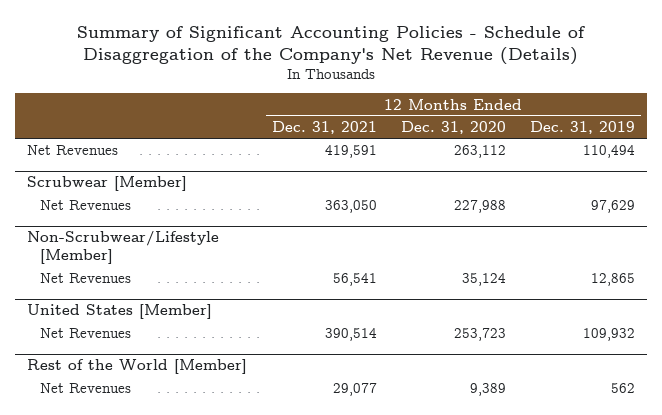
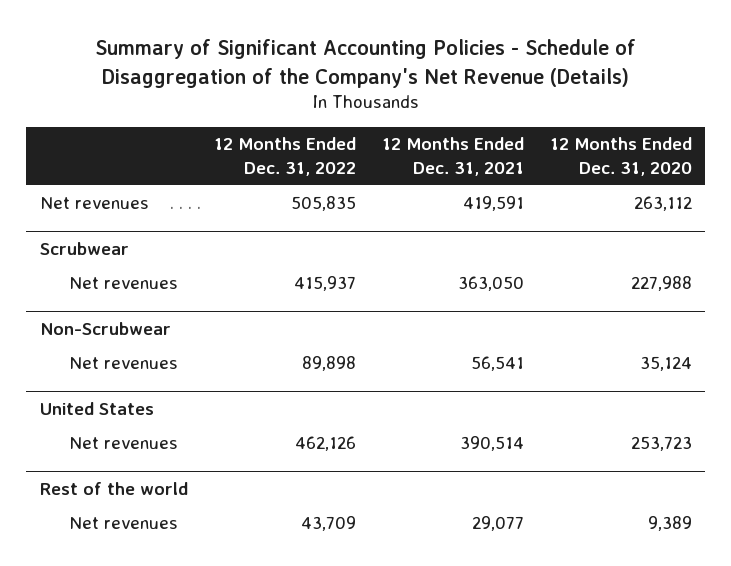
[529,121,635,135] Dec. 31, 2019 -> none
none -> [213,137,356,176] 12 Months Ended Dec. 31, 2022
[27,145,119,156] Net Revenues -> [39,197,149,210] Net revenues
[27,176,188,192] Scrubwear [Member] -> [39,242,129,256] Scrubwear
[39,200,131,211] Net Revenues -> [68,277,178,290] Net revenues
[27,231,220,265] Non-Scrubwear/Lifestyle [Member] -> [39,322,171,336] Non-Scrubwear
[39,273,131,284] Net Revenues -> [68,357,178,370] Net revenues
[27,304,213,320] United States [Member] -> [39,402,154,416] United States
[39,328,131,339] Net Revenues -> [68,437,178,450] Net revenues
[27,359,248,375] Rest of the World [Member] -> [39,482,188,496] Rest of the world
[39,383,131,394] Net Revenues -> [68,517,178,530] Net revenues

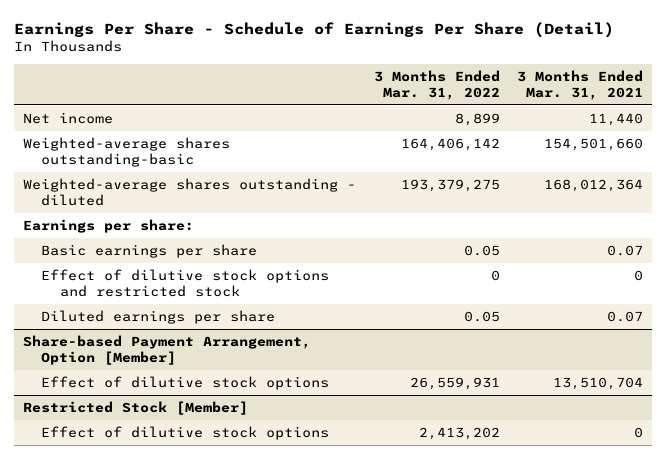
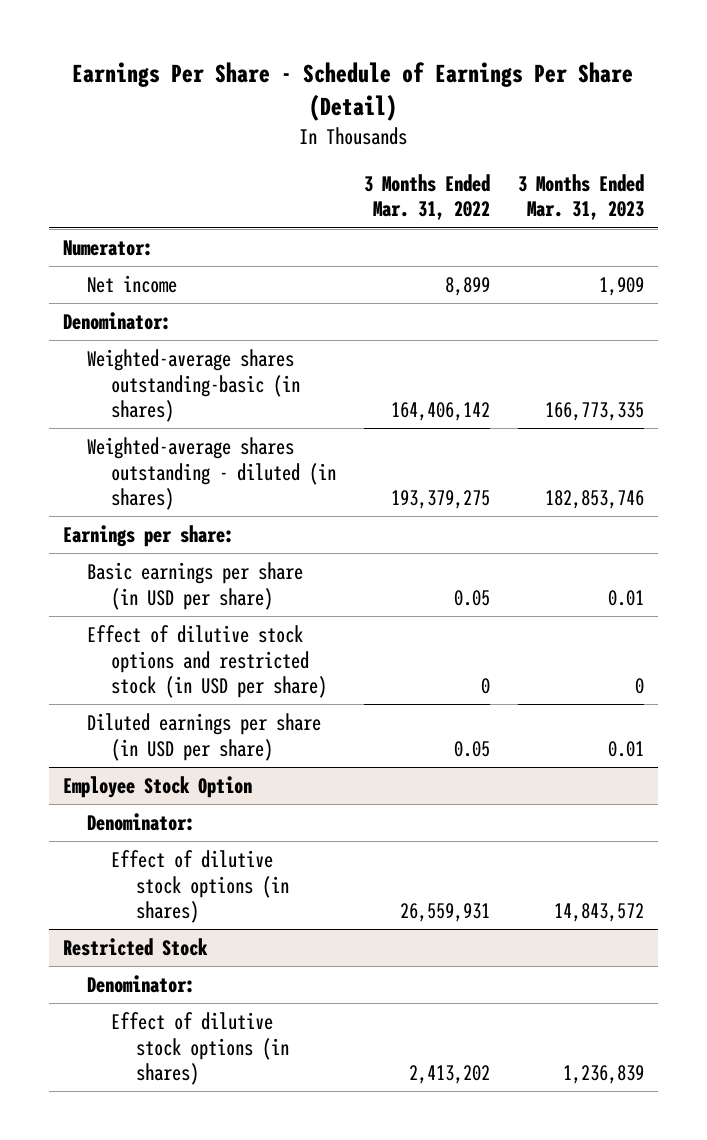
[517,70,644,100] 3 Months Ended Mar. 31, 2021 -> none
none -> [517,173,644,221] 3 Months Ended Mar. 31, 2023
none -> [62,240,153,257] Numerator:
none -> [62,312,171,331] Denominator:
[23,136,231,167] Weighted-average shares outstanding-basic -> [87,349,301,423] Weighted-average shares outstanding-basic (in shares)
[23,177,357,206] Weighted-average shares outstanding - diluted -> [87,437,337,511] Weighted-average shares outstanding - diluted (in shares)
[41,243,258,258] Basic earnings per share -> [87,562,304,610] Basic earnings per share (in USD per share)
[41,268,330,297] Effect of dilutive stock options and restricted stock -> [87,625,328,699] Effect of dilutive stock options and restricted stock (in USD per share)
[41,309,276,324] Diluted earnings per share -> [87,713,322,761] Diluted earnings per share (in USD per share)
[23,334,312,365] Share-based Payment Arrangement, Option [Member] -> [62,776,252,799] Employee Stock Option
none -> [87,813,196,832] Denominator:
[41,375,330,390] Effect of dilutive stock options -> [111,850,289,924] Effect of dilutive stock options (in shares)
[23,400,249,415] Restricted Stock [Member] -> [62,938,208,957] Restricted Stock
none -> [87,975,196,994] Denominator:
[41,425,330,440] Effect of dilutive stock options -> [111,1012,289,1086] Effect of dilutive stock options (in shares)

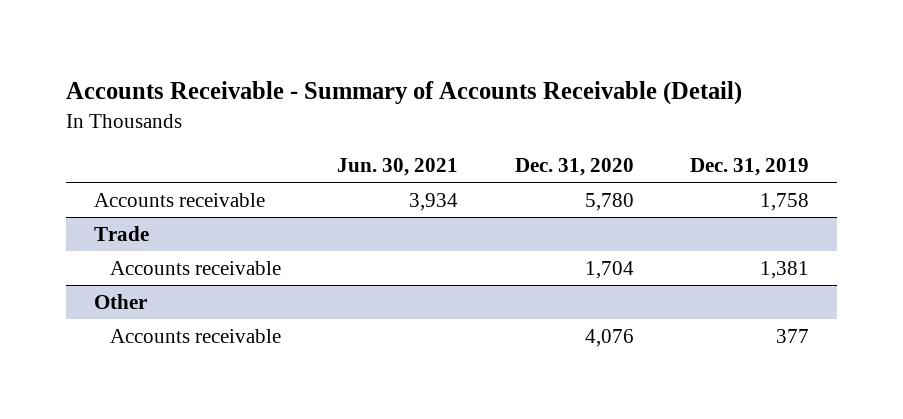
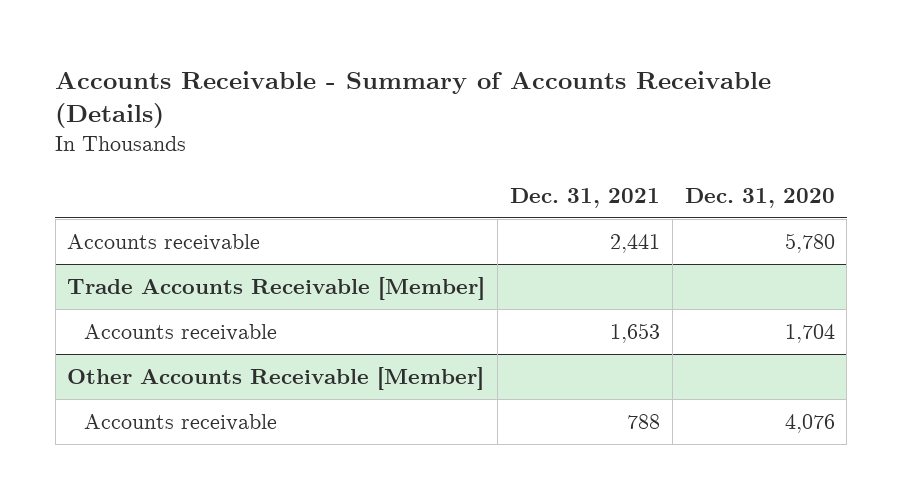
[66,80,743,105] Accounts Receivable - Summary of Accounts Receivable (Detail) -> [55,70,772,129] Accounts Receivable - Summary of Accounts Receivable (Details)
[337,158,459,177] Jun. 30, 2021 -> none
[690,158,810,177] Dec. 31, 2019 -> none
none -> [510,187,661,208] Dec. 31, 2021
[94,225,150,241] Trade -> [67,276,486,300] Trade Accounts Receivable [Member]
[94,293,148,309] Other -> none
none -> [67,366,485,390] Other Accounts Receivable [Member]

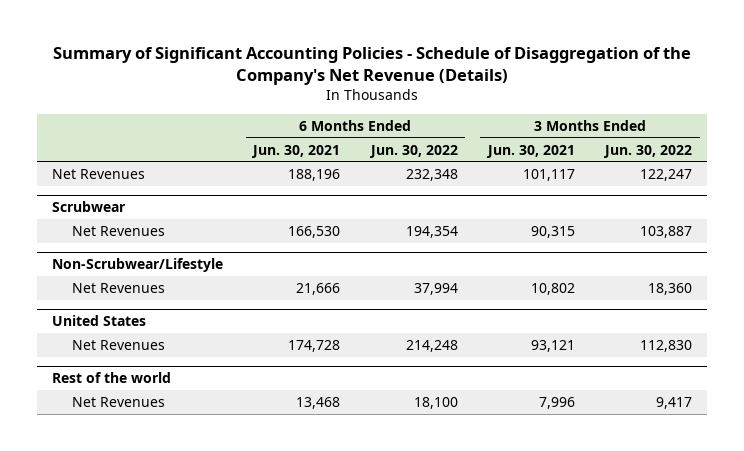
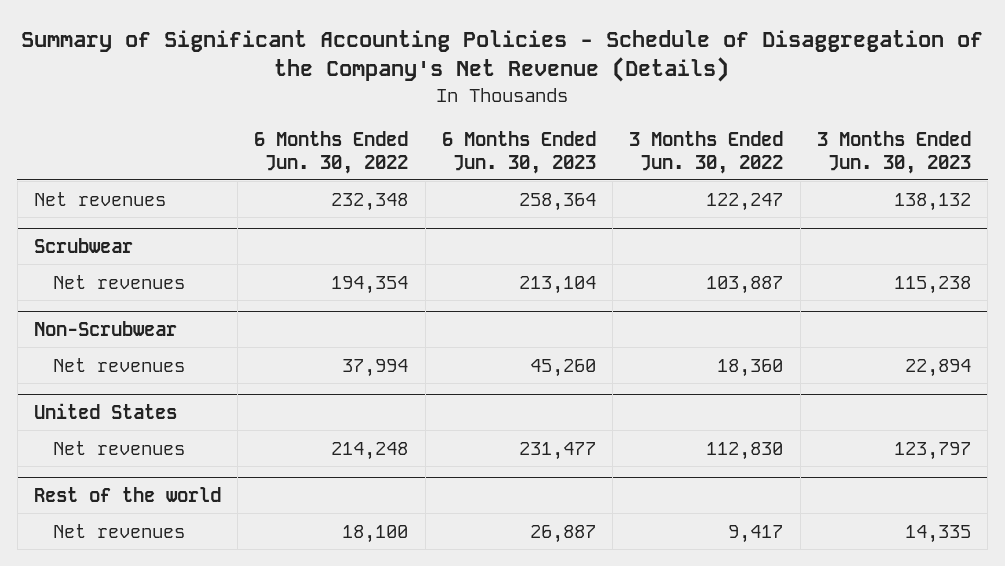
[251,144,341,158] Jun. 30, 2021 -> none
[485,144,575,158] Jun. 30, 2021 -> none
none -> [441,130,596,174] 6 Months Ended Jun. 30, 2023
none -> [817,130,972,174] 3 Months Ended Jun. 30, 2023
[52,168,146,179] Net Revenues -> [33,191,166,206] Net revenues
[71,225,165,236] Net Revenues -> [52,274,185,289] Net revenues
[52,257,224,272] Non-Scrubwear/Lifestyle -> [33,321,177,337] Non-Scrubwear
[71,282,165,293] Net Revenues -> [52,357,185,372] Net revenues
[71,339,165,350] Net Revenues -> [52,440,185,455] Net revenues
[71,396,165,407] Net Revenues -> [52,523,185,538] Net revenues

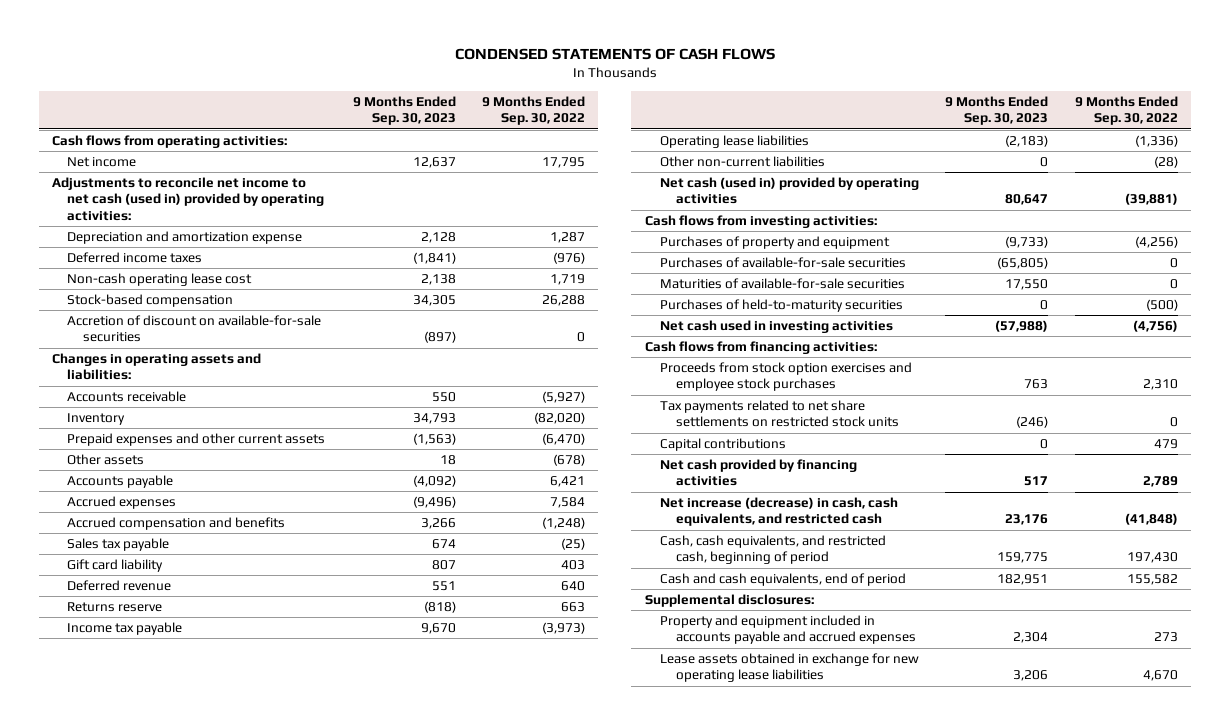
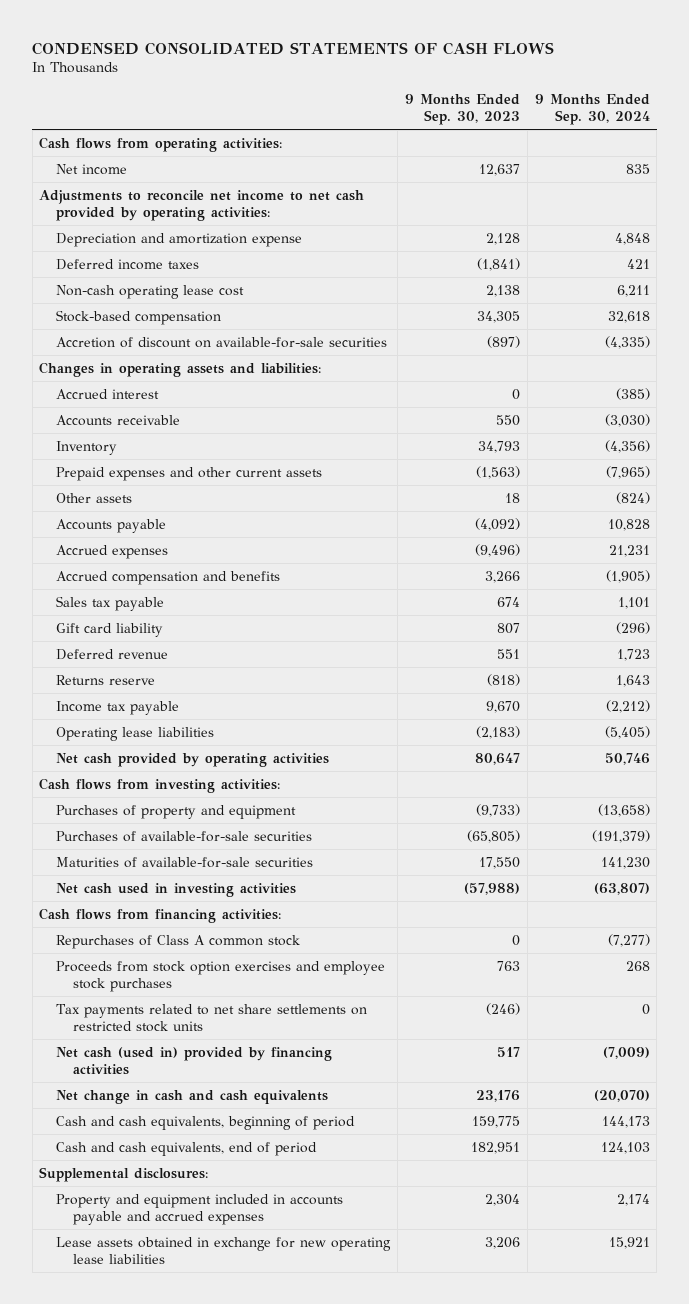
[454,48,775,61] CONDENSED STATEMENTS OF CASH FLOWS -> [32,41,555,55] CONDENSED CONSOLIDATED STATEMENTS OF CASH FLOWS
[481,95,585,126] 9 Months Ended Sep. 30, 2022 -> none
none -> [534,94,650,126] 9 Months Ended Sep. 30, 2024
[51,177,325,221] Adjustments to reconcile net income to net cash (used in) provided by operating activities: -> [39,189,365,221] Adjustments to reconcile net income to net cash provided by operating activities:
none -> [56,388,160,399] Accrued interest
[660,156,826,168] Other non-current liabilities -> none
[660,177,920,205] Net cash (used in) provided by operating activities -> [56,752,330,767] Net cash provided by operating activities
[660,299,904,313] Purchases of held-to-maturity securities -> none
none -> [56,934,301,949] Repurchases of Class A common stock
[660,438,787,452] Capital contributions -> none
[660,459,858,487] Net cash provided by financing activities -> [56,1046,333,1075] Net cash (used in) provided by financing activities
[660,497,899,527] Net increase (decrease) in cash, cash equivalents, and restricted cash -> [56,1089,329,1104] Net change in cash and cash equivalents
[660,535,887,565] Cash, cash equivalents, and restricted cash, beginning of period -> [56,1115,356,1130] Cash and cash equivalents, beginning of period

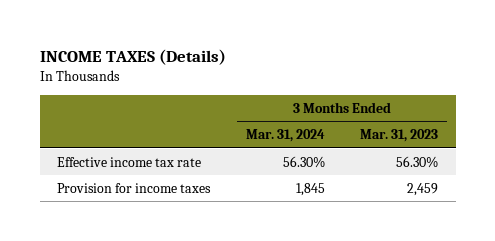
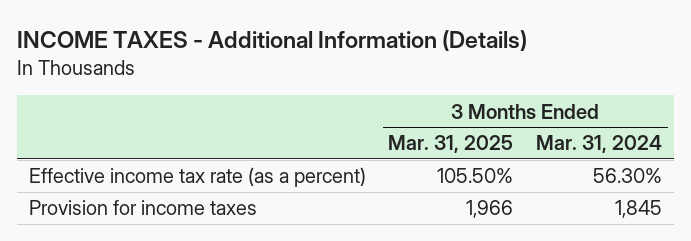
[39,48,226,65] INCOME TAXES (Details) -> [17,30,528,52] INCOME TAXES - Additional Information (Details)
[359,129,438,143] Mar. 31, 2023 -> none
none -> [388,135,514,154] Mar. 31, 2025
[57,156,202,167] Effective income tax rate -> [28,167,366,188] Effective income tax rate (as a percent)

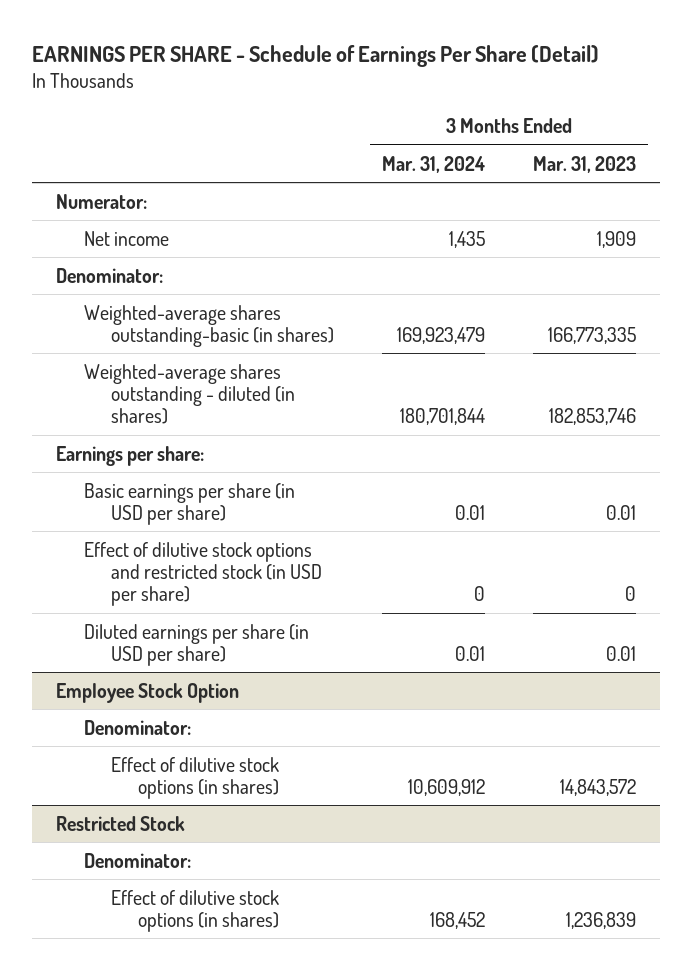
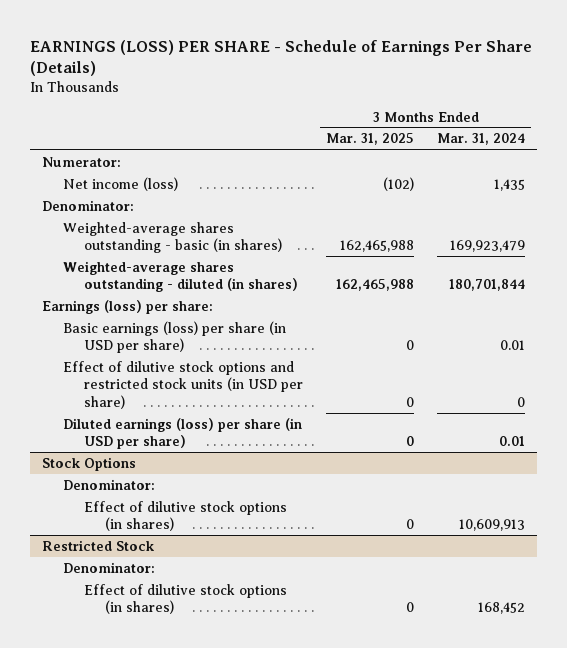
[32,45,600,68] EARNINGS PER SHARE - Schedule of Earnings Per Share (Detail) -> [29,39,532,77] EARNINGS (LOSS) PER SHARE - Schedule of Earnings Per Share (Details)
[533,155,637,173] Mar. 31, 2023 -> none
none -> [326,133,415,146] Mar. 31, 2025
[83,230,169,246] Net income -> [62,176,178,191] Net income (loss)
[83,304,334,347] Weighted-average shares outstanding-basic (in shares) -> [62,221,282,254] Weighted-average shares outstanding - basic (in shares)
[56,445,205,466] Earnings per share: -> [41,299,213,314] Earnings (loss) per share:
[83,482,295,525] Basic earnings per share (in USD per share) -> [62,320,286,354] Basic earnings (loss) per share (in USD per share)
[83,541,322,607] Effect of dilutive stock options and restricted stock (in USD per share) -> [62,360,303,409] Effect of dilutive stock options and restricted stock units (in USD per share)
[83,623,309,666] Diluted earnings per share (in USD per share) -> [62,417,302,450] Diluted earnings (loss) per share (in USD per share)
[56,682,240,703] Employee Stock Option -> [41,456,136,471] Stock Options
[407,778,485,796] 10,609,912 -> [459,519,526,532] 10,609,913

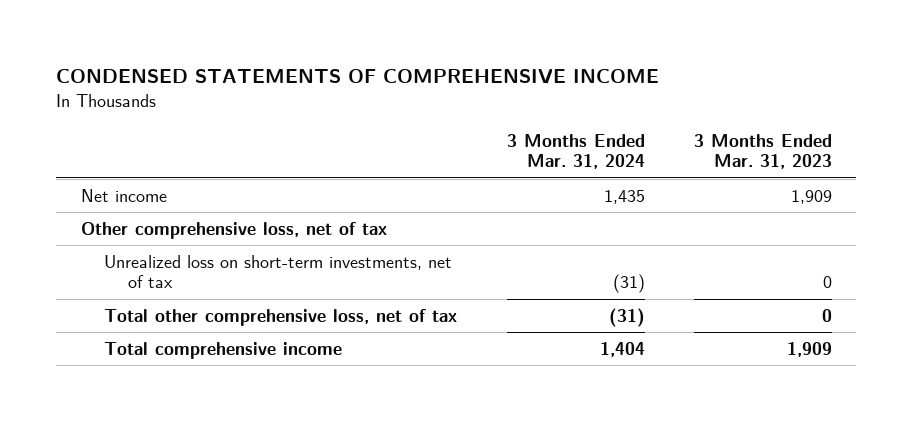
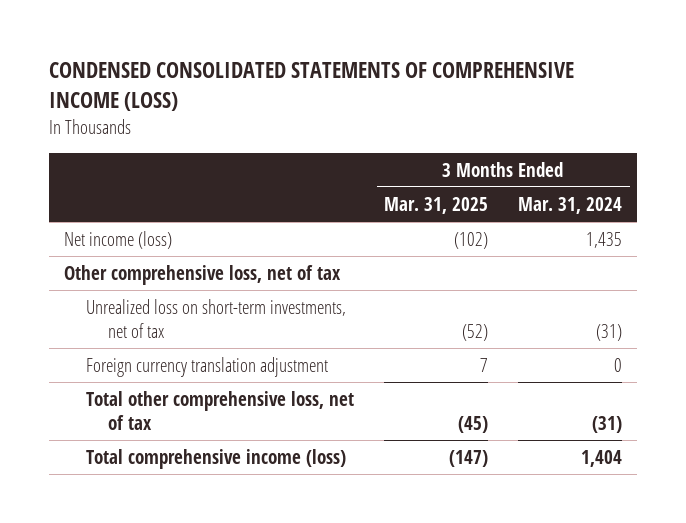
[56,69,660,85] CONDENSED STATEMENTS OF COMPREHENSIVE INCOME -> [48,62,574,111] CONDENSED CONSOLIDATED STATEMENTS OF COMPREHENSIVE INCOME (LOSS)
[693,133,832,169] 3 Months Ended Mar. 31, 2023 -> none
none -> [384,196,489,214] Mar. 31, 2025
[81,188,168,202] Net income -> [63,230,172,249] Net income (loss)
none -> [86,356,329,377] Foreign currency translation adjustment
[104,341,343,359] Total comprehensive income -> [86,448,347,469] Total comprehensive income (loss)

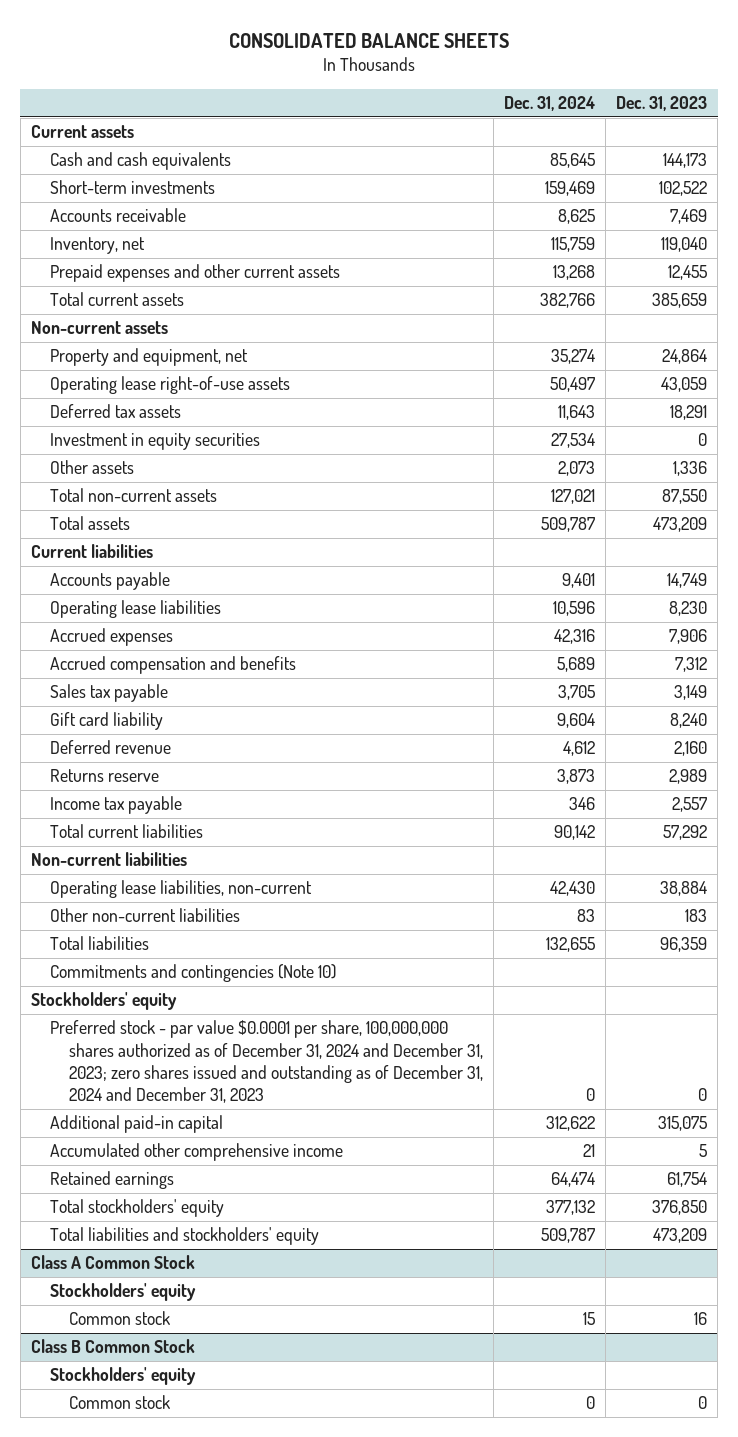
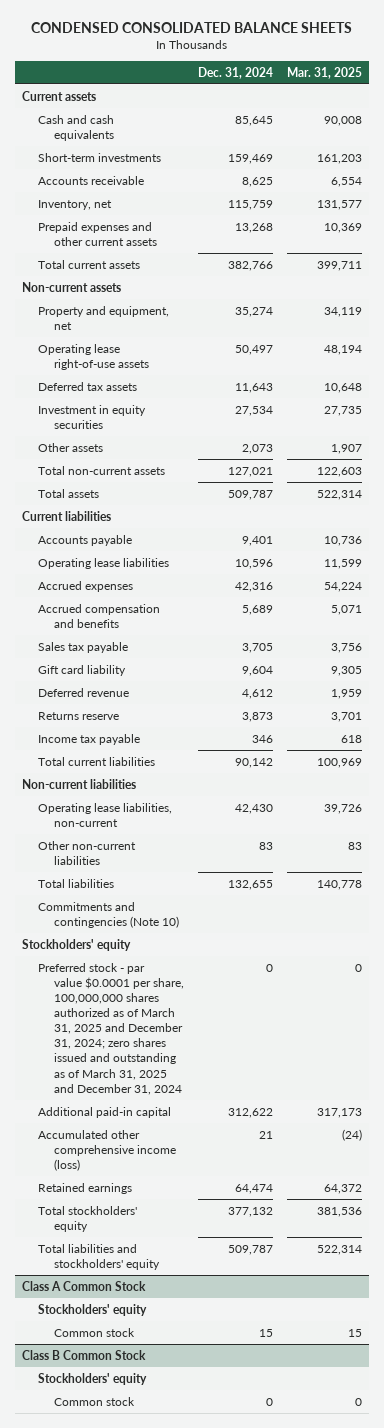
[228,32,509,48] CONSOLIDATED BALANCE SHEETS -> [30,22,352,34] CONDENSED CONSOLIDATED BALANCE SHEETS
[616,96,708,112] Dec. 31, 2023 -> none
none -> [287,66,363,79] Mar. 31, 2025
[50,1020,484,1103] Preferred stock - par value $0.0001 per share, 100,000,000 shares authorized as of December 31, 2024 and December 31, 2023; zero shares issued and outstanding as of December 31, 2024 and December 31, 2023 -> [37,962,184,1095] Preferred stock - par value $0.0001 per share, 100,000,000 shares authorized as of March 31, 2025 and December 31, 2024; zero shares issued and outstanding as of March 31, 2025 and December 31, 2024
[50,1143,344,1162] Accumulated other comprehensive income -> [37,1129,176,1171] Accumulated other comprehensive income (loss)

